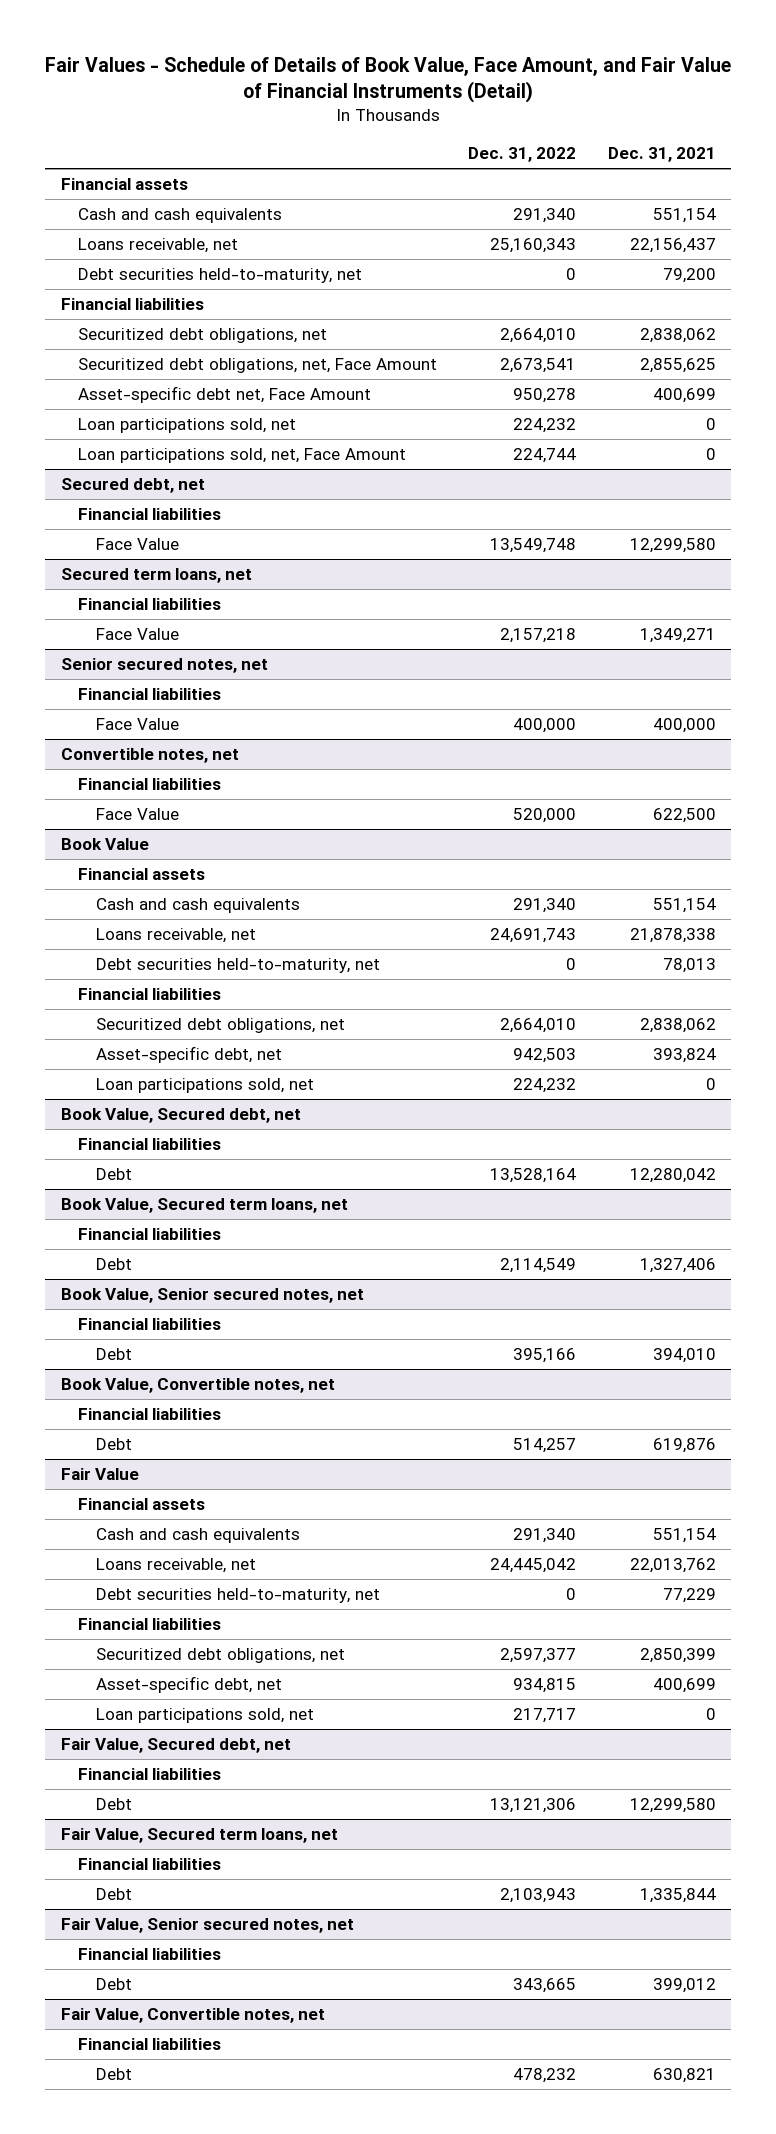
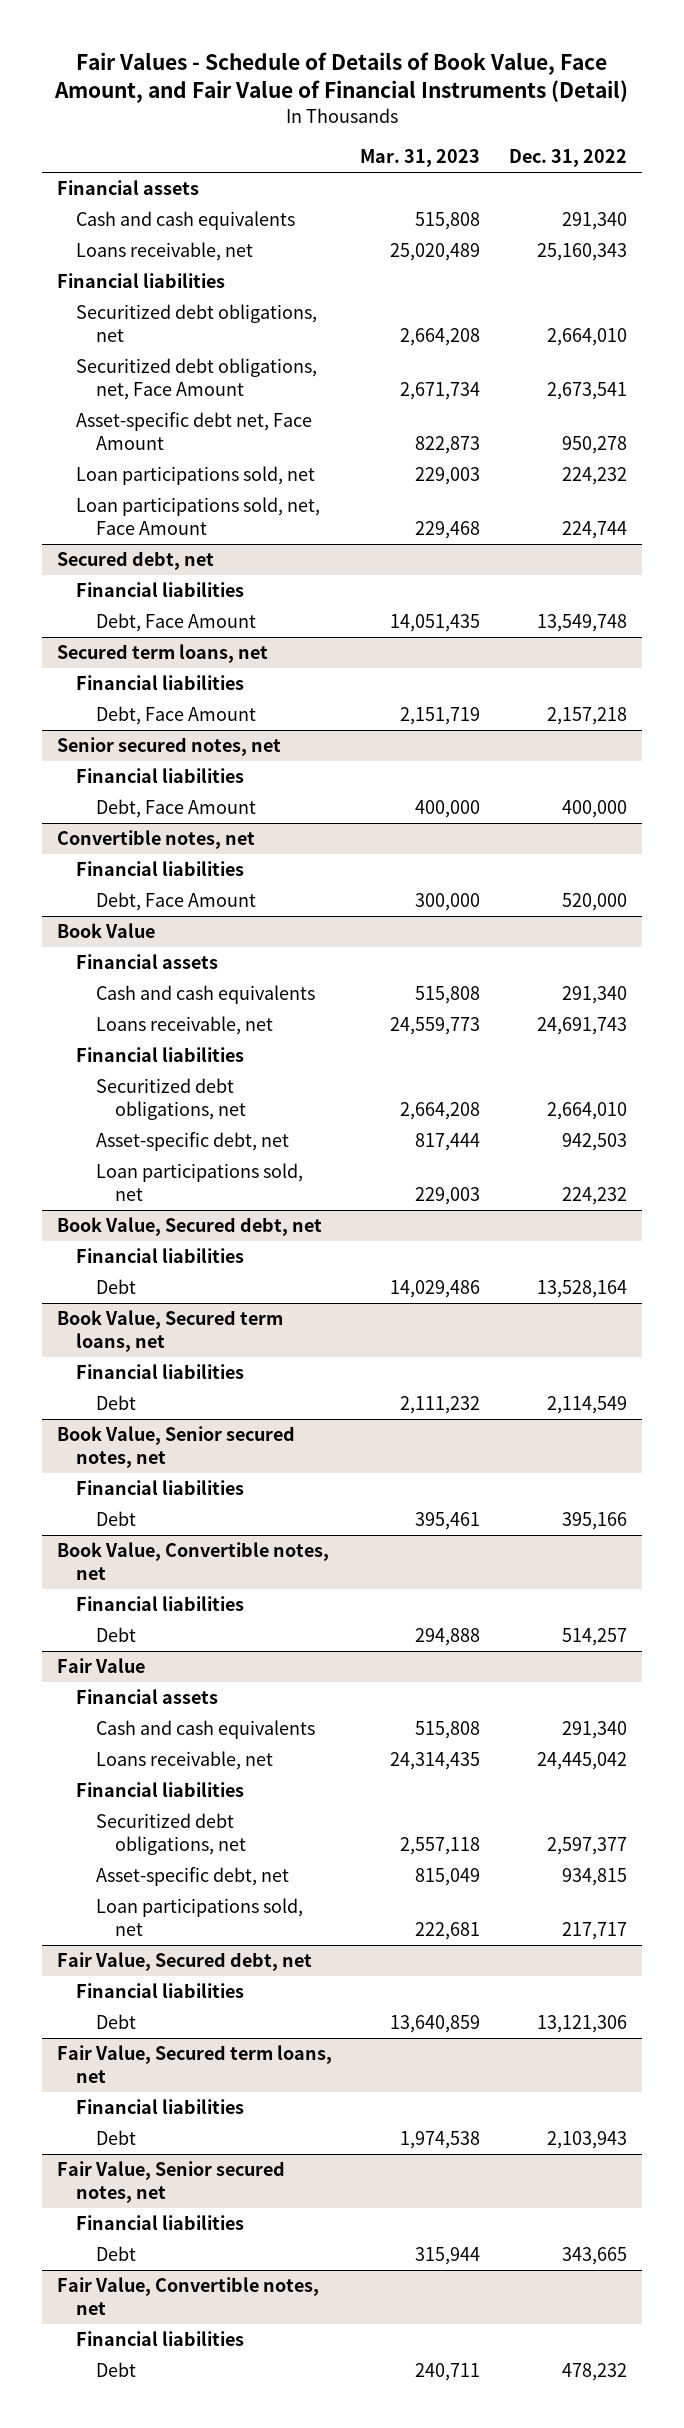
[607,147,716,163] Dec. 31, 2021 -> none
none -> [360,149,481,168] Mar. 31, 2023
[78,267,363,283] Debt securities held-to-maturity, net -> none
[95,537,179,550] Face Value -> [95,613,256,633] Debt, Face Amount
[95,627,179,640] Face Value -> [95,706,256,726] Debt, Face Amount
[95,717,179,730] Face Value -> [95,799,256,819] Debt, Face Amount
[95,807,179,820] Face Value -> [95,892,256,912] Debt, Face Amount
[95,957,380,973] Debt securities held-to-maturity, net -> none
[95,1587,380,1603] Debt securities held-to-maturity, net -> none

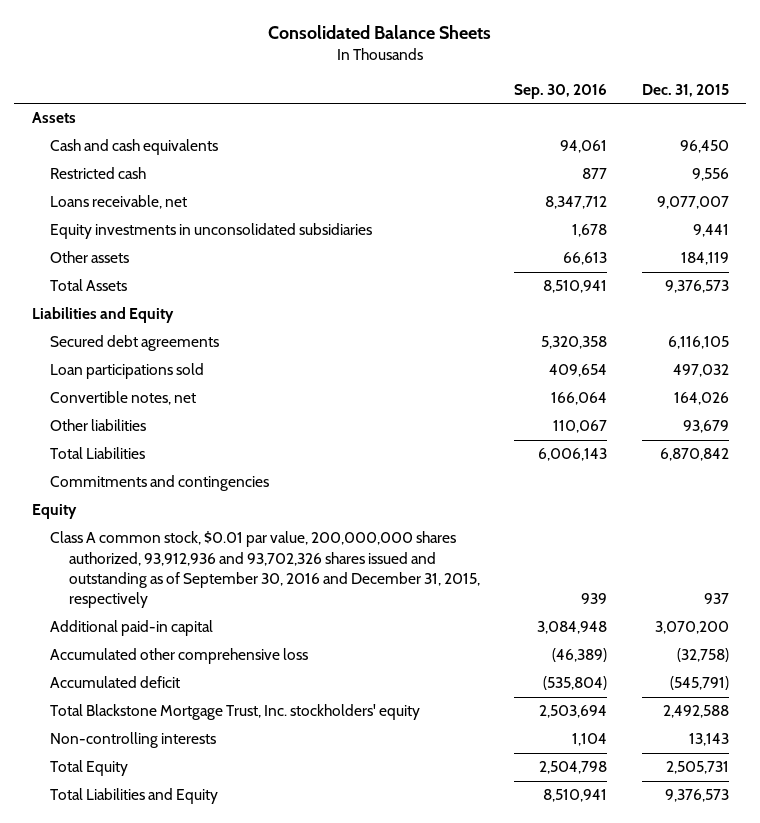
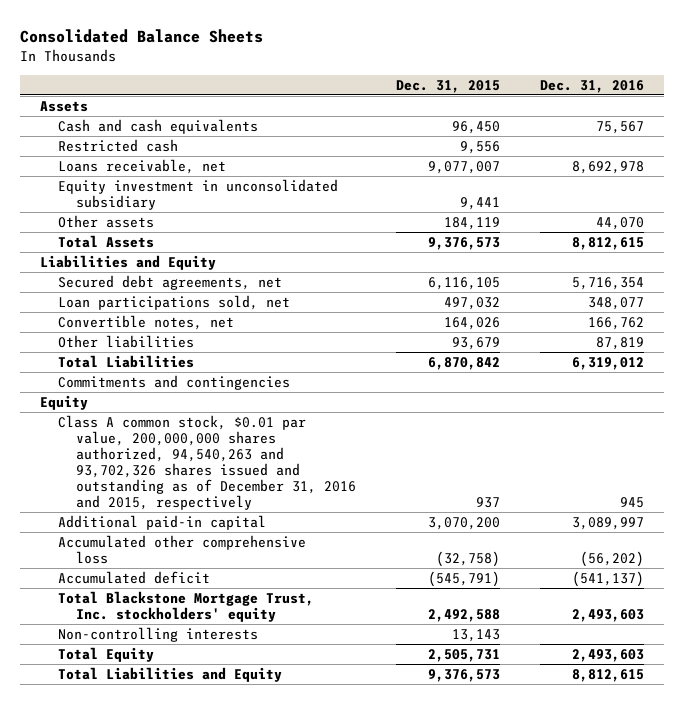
[514,83,608,99] Sep. 30, 2016 -> none
none -> [539,79,644,93] Dec. 31, 2016
[50,223,373,240] Equity investments in unconsolidated subsidiaries -> [58,178,339,210] Equity investment in unconsolidated subsidiary
[50,335,220,352] Secured debt agreements -> [58,274,283,290] Secured debt agreements, net
[50,363,205,380] Loan participations sold -> [58,294,291,310] Loan participations sold, net
[50,531,480,608] Class A common stock, $0.01 par value, 200,000,000 shares authorized, 93,912,936 and 93,702,326 shares issued and outstanding as of September 30, 2016 and December 31, 2015, respectively -> [58,414,357,511] Class A common stock, $0.01 par value, 200,000,000 shares authorized, 94,540,263 and 93,702,326 shares issued and outstanding as of December 31, 2016 and 2015, respectively

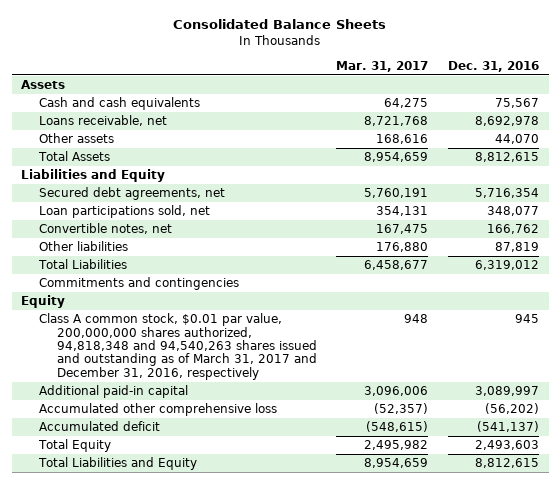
[396,79,501,93] Dec. 31, 2015 -> none
none -> [336,60,429,72] Mar. 31, 2017
[58,138,179,152] Restricted cash -> none
[58,178,339,210] Equity investment in unconsolidated subsidiary -> none
[58,414,357,511] Class A common stock, $0.01 par value, 200,000,000 shares authorized, 94,540,263 and 93,702,326 shares issued and outstanding as of December 31, 2016 and 2015, respectively -> [39,313,317,380] Class A common stock, $0.01 par value, 200,000,000 shares authorized, 94,818,348 and 94,540,263 shares issued and outstanding as of March 31, 2017 and December 31, 2016, respectively
[58,590,315,622] Total Blackstone Mortgage Trust, Inc. stockholders' equity -> none
[58,626,259,642] Non-controlling interests -> none

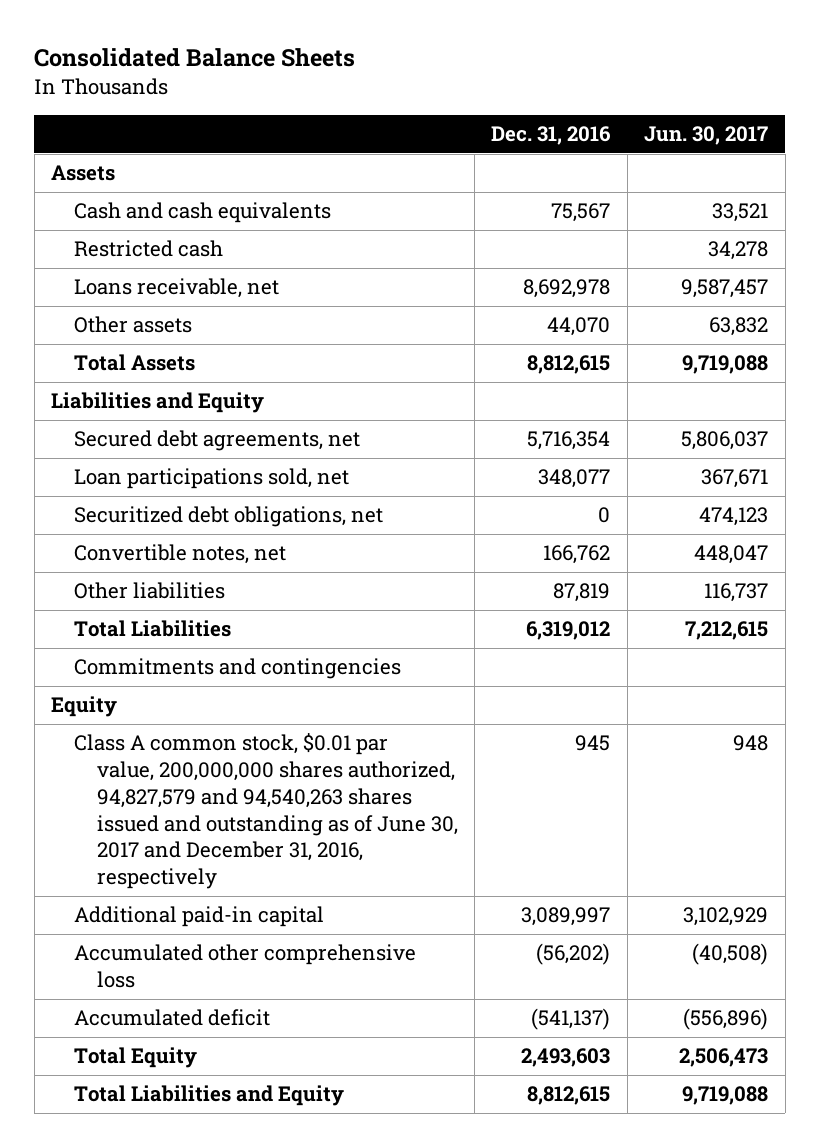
[336,60,429,72] Mar. 31, 2017 -> none
none -> [644,126,769,146] Jun. 30, 2017
none -> [73,240,223,258] Restricted cash
none -> [73,506,383,528] Securitized debt obligations, net
[39,313,317,380] Class A common stock, $0.01 par value, 200,000,000 shares authorized, 94,818,348 and 94,540,263 shares issued and outstanding as of March 31, 2017 and December 31, 2016, respectively -> [73,733,458,889] Class A common stock, $0.01 par value, 200,000,000 shares authorized, 94,827,579 and 94,540,263 shares issued and outstanding as of June 30, 2017 and December 31, 2016, respectively

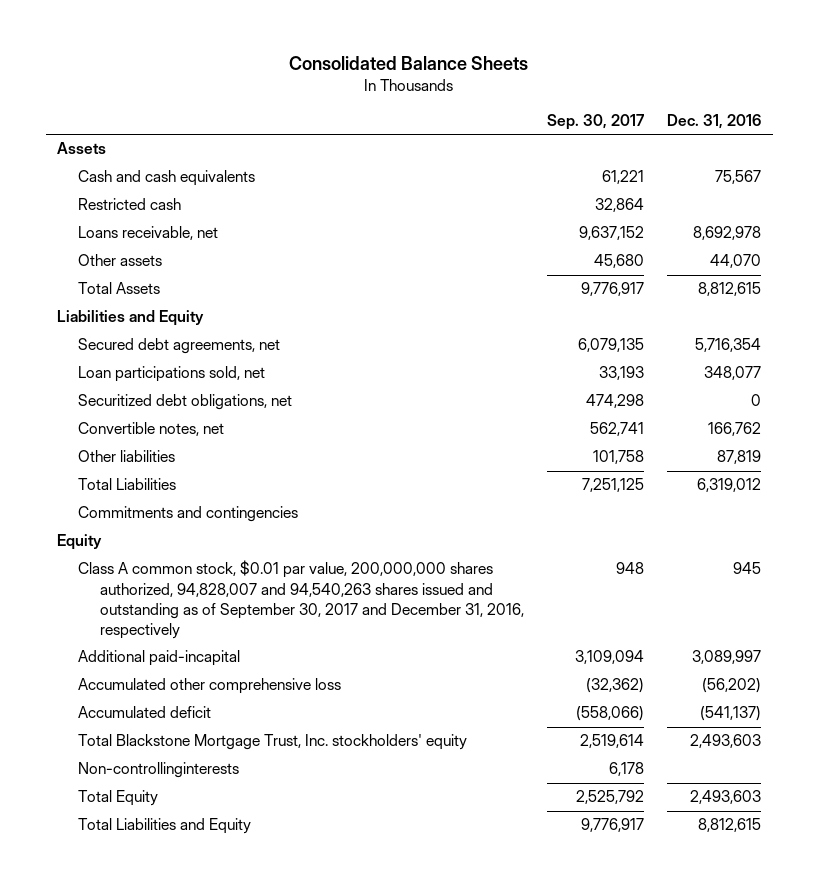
[644,126,769,146] Jun. 30, 2017 -> none
none -> [546,114,644,131] Sep. 30, 2017
[73,733,458,889] Class A common stock, $0.01 par value, 200,000,000 shares authorized, 94,827,579 and 94,540,263 shares issued and outstanding as of June 30, 2017 and December 31, 2016, respectively -> [78,560,524,639] Class A common stock, $0.01 par value, 200,000,000 shares authorized, 94,828,007 and 94,540,263 shares issued and outstanding as of September 30, 2017 and December 31, 2016, respectively
[73,906,324,928] Additional paid-in capital -> [78,650,241,667] Additional paid-incapital
none -> [78,734,468,751] Total Blackstone Mortgage Trust, Inc. stockholders' equity
none -> [78,762,240,779] Non-controllinginterests

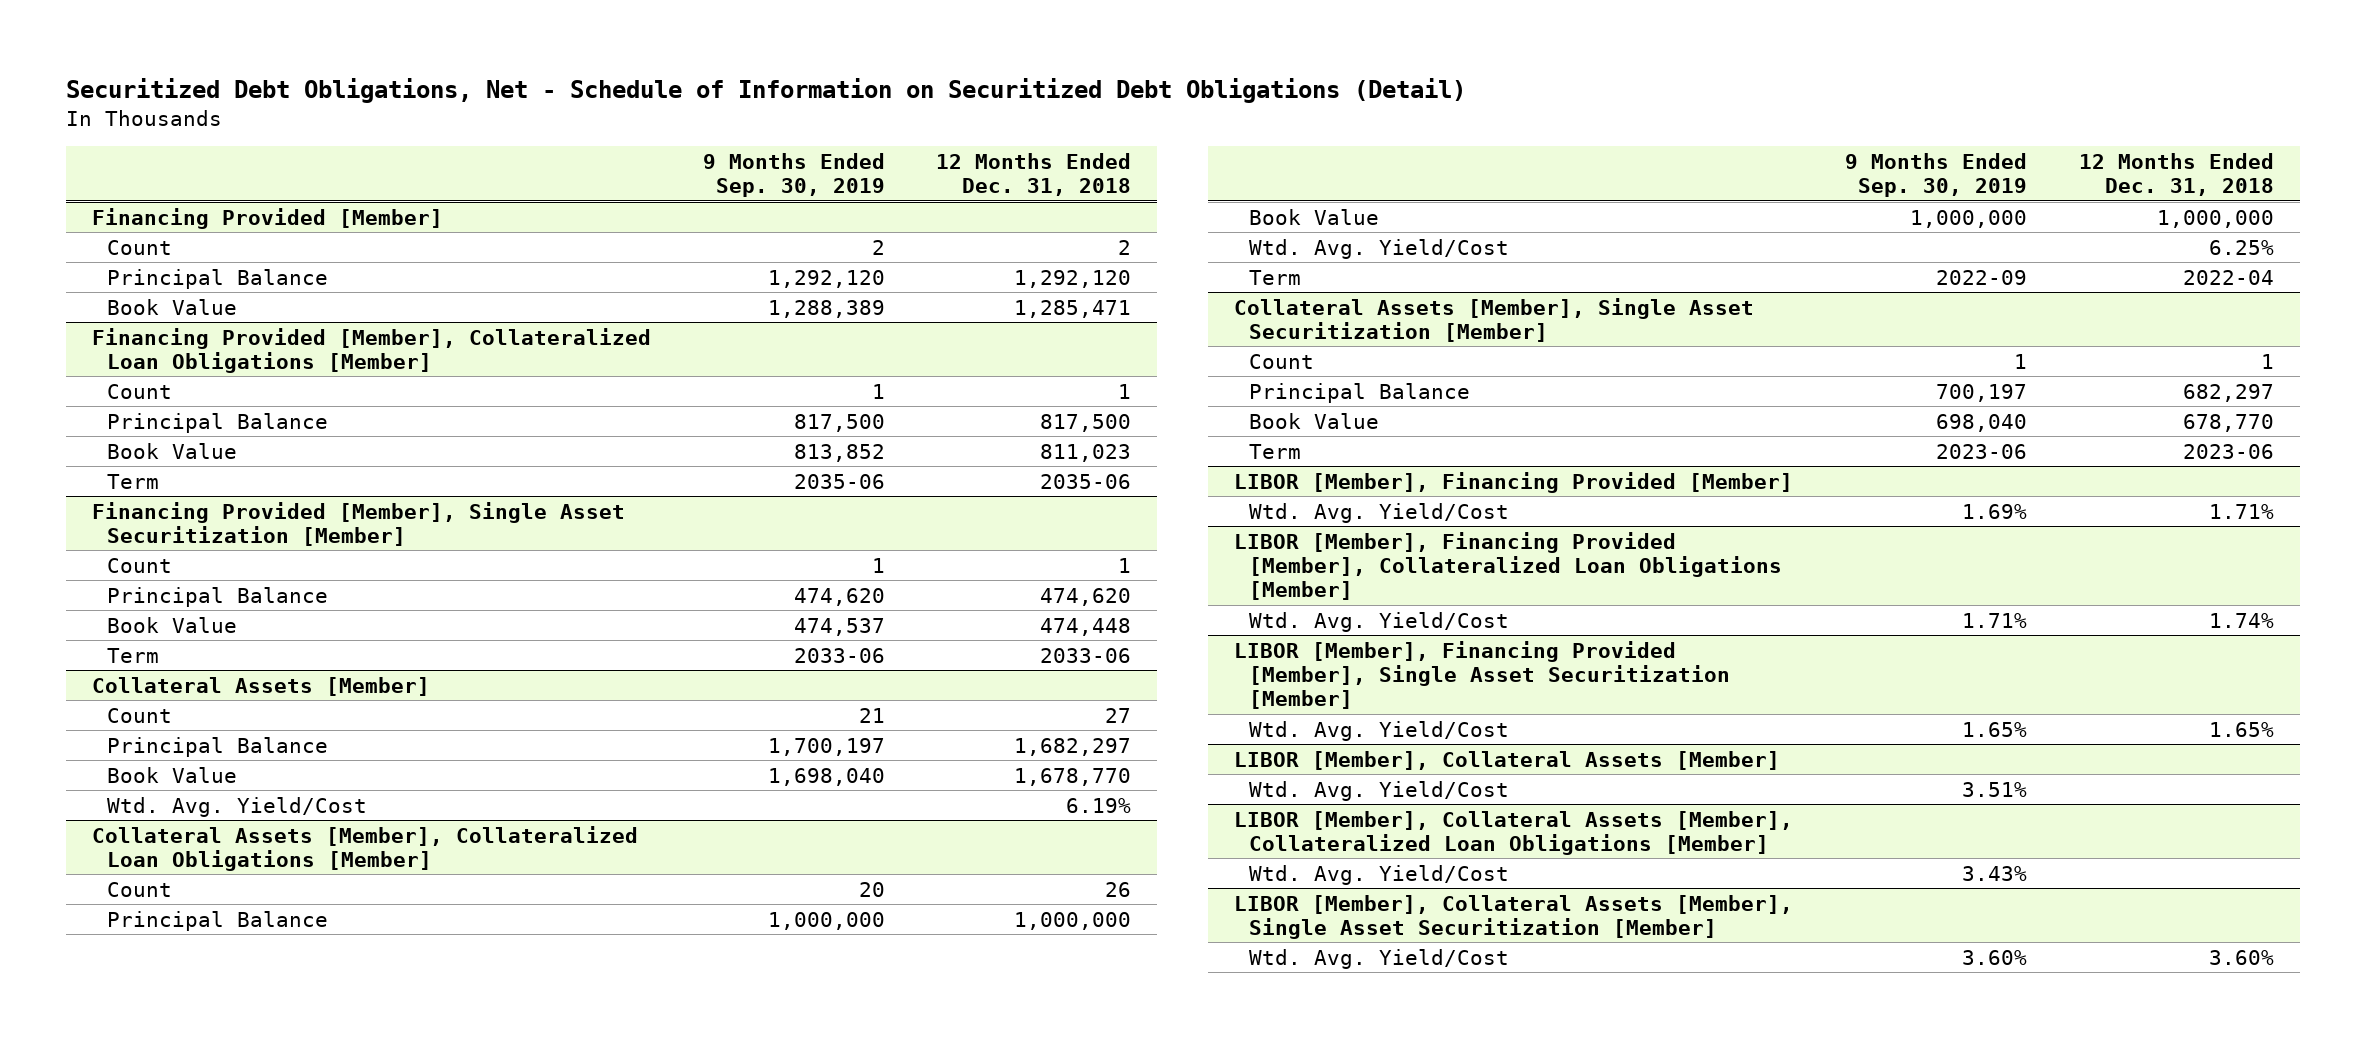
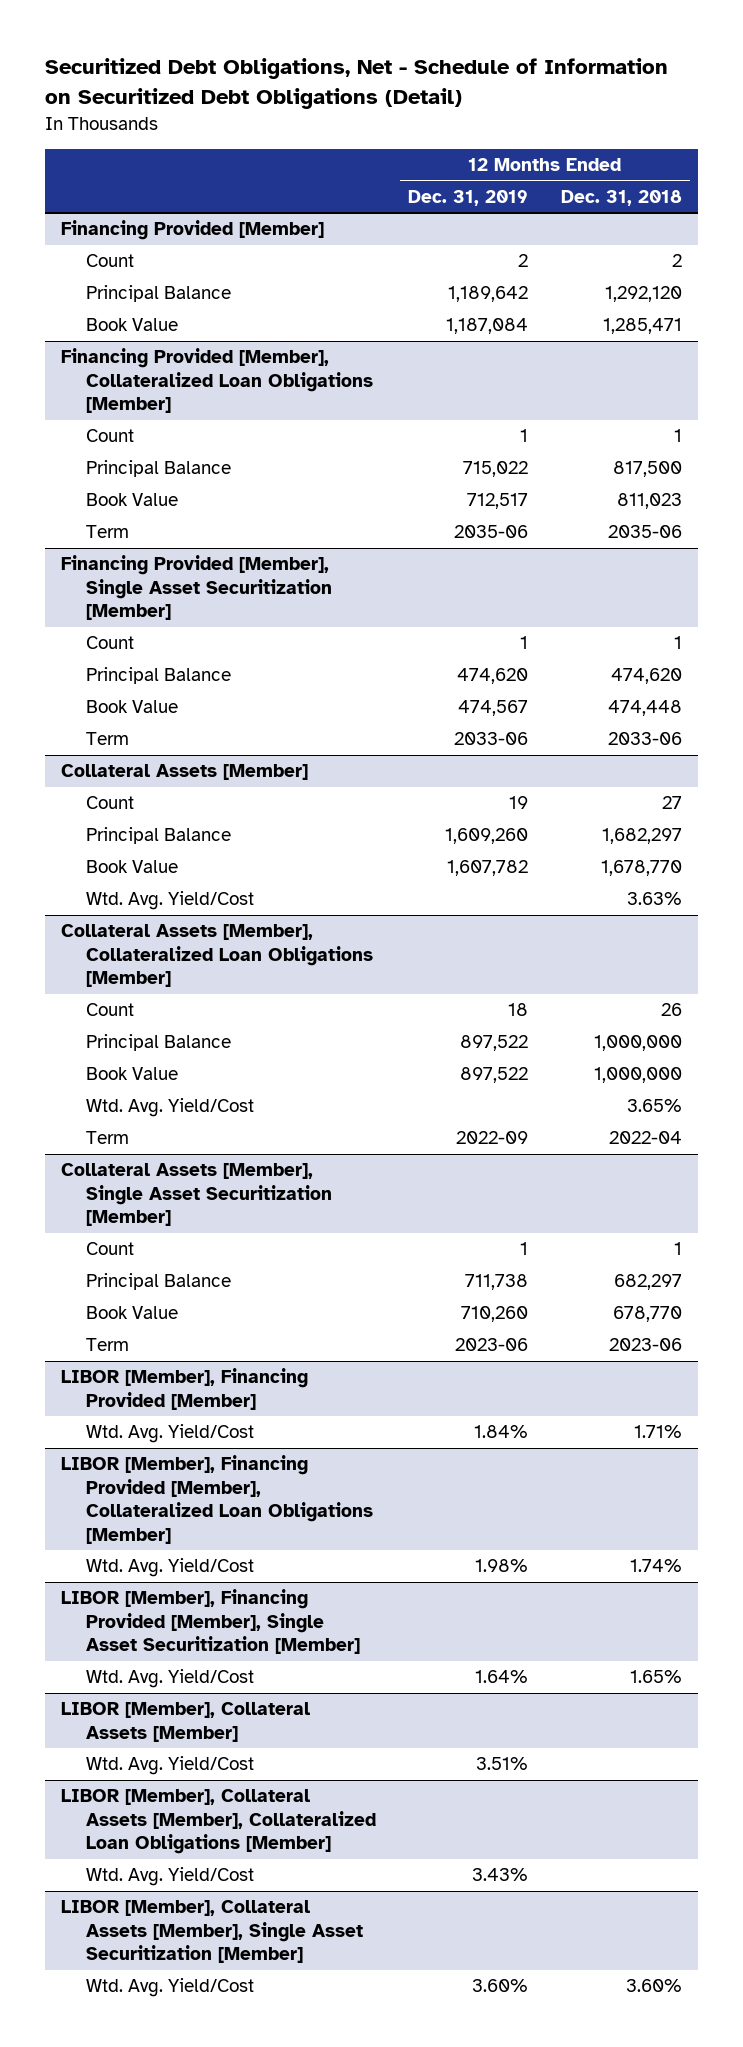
[702,152,885,197] 9 Months Ended Sep. 30, 2019 -> none
none -> [408,189,529,206] Dec. 31, 2019
[1066,797,1132,813] 6.19% -> [627,892,683,906] 3.63%
[2208,239,2274,255] 6.25% -> [627,1099,683,1113] 3.65%

